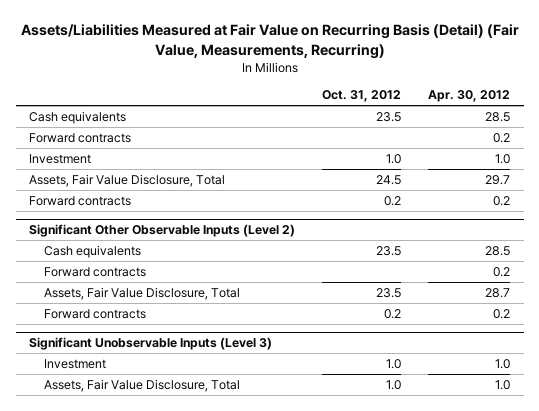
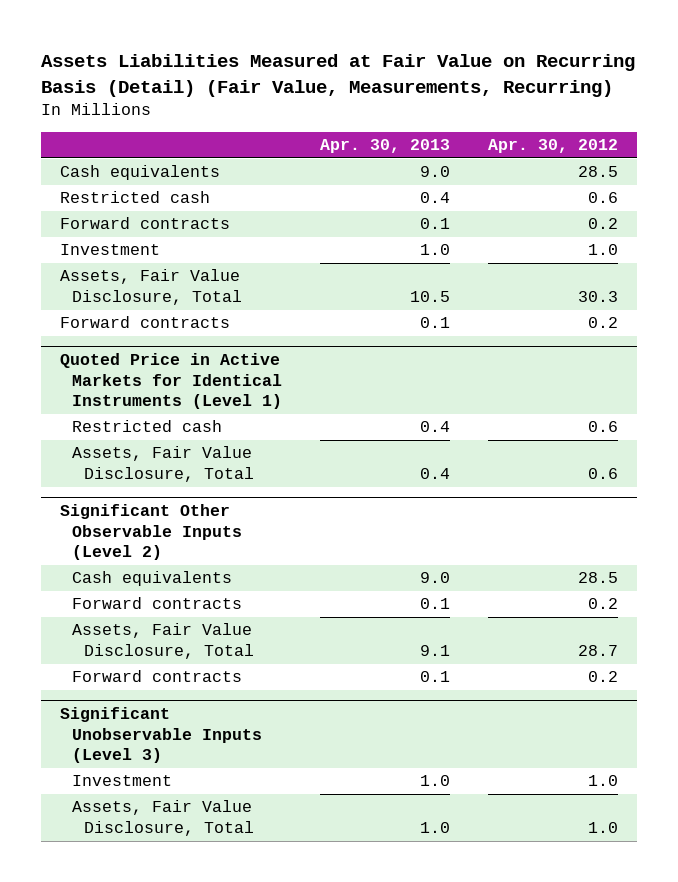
[20,24,519,60] Assets/Liabilities Measured at Fair Value on Recurring Basis (Detail) (Fair Value, Measurements, Recurring) -> [41,54,636,97] Assets Liabilities Measured at Fair Value on Recurring Basis (Detail) (Fair Value, Measurements, Recurring)
[322,90,402,103] Oct. 31, 2012 -> none
none -> [320,139,451,154] Apr. 30, 2013
none -> [60,191,211,204] Restricted cash
[485,174,511,185] 29.7 -> [577,291,618,303] 30.3
none -> [60,352,283,410] Quoted Price in Active Markets for Identical Instruments (Level 1)
none -> [72,420,223,433] Restricted cash
none -> [72,446,255,483] Assets, Fair Value Disclosure, Total

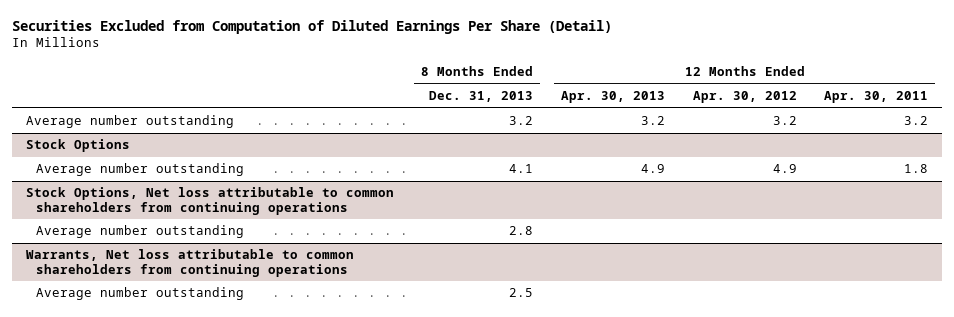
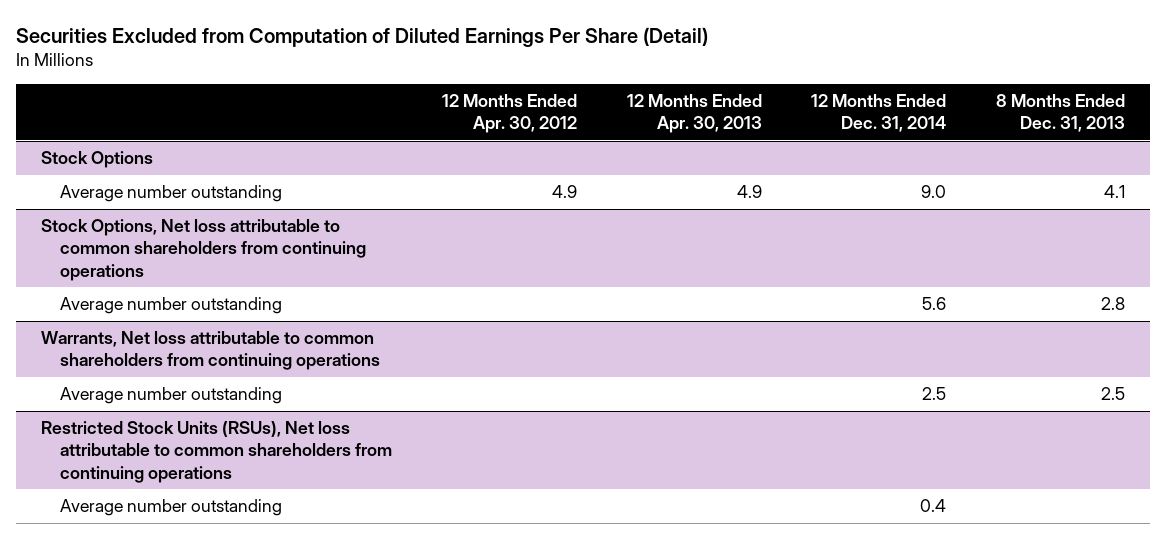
[824,91,929,104] Apr. 30, 2011 -> none
none -> [811,93,947,133] 12 Months Ended Dec. 31, 2014
[25,115,234,129] Average number outstanding -> none
none -> [40,421,393,483] Restricted Stock Units (RSUs), Net loss attributable to common shareholders from continuing operations
none -> [60,499,283,517] Average number outstanding

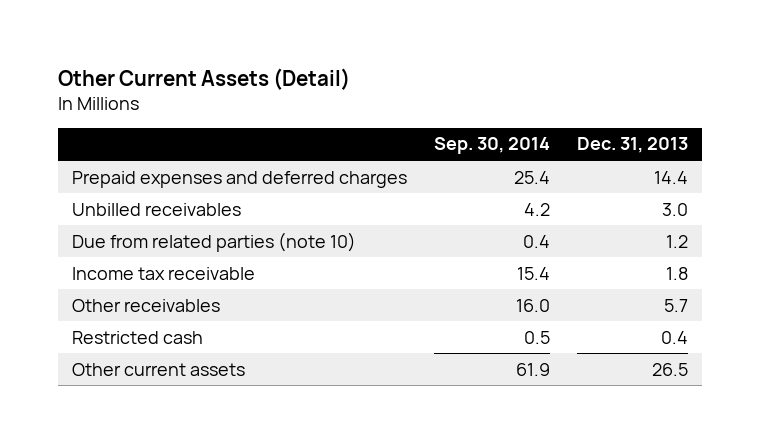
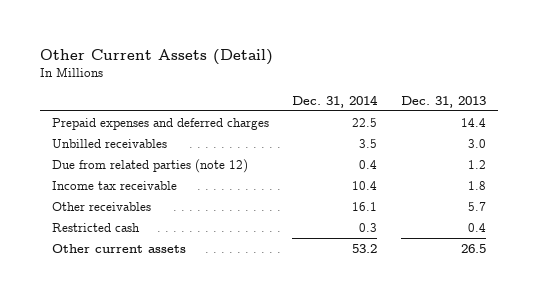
[433,137,550,155] Sep. 30, 2014 -> none
none -> [292,94,379,108] Dec. 31, 2014
[71,231,356,252] Due from related parties (note 10) -> [51,158,248,173] Due from related parties (note 12)

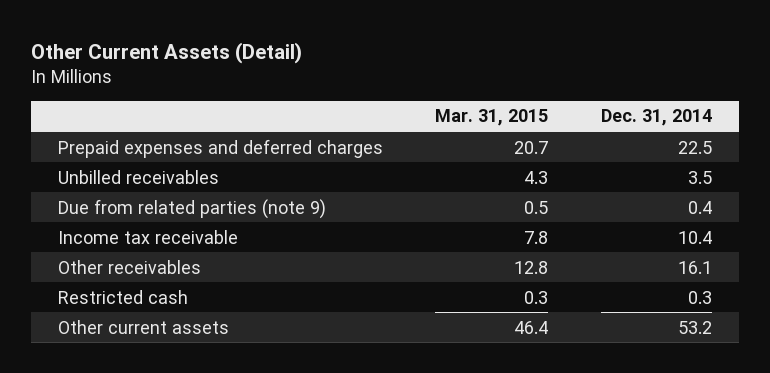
[401,95,487,108] Dec. 31, 2013 -> none
none -> [435,109,549,127] Mar. 31, 2015
[51,158,248,173] Due from related parties (note 12) -> [57,198,326,219] Due from related parties (note 9)

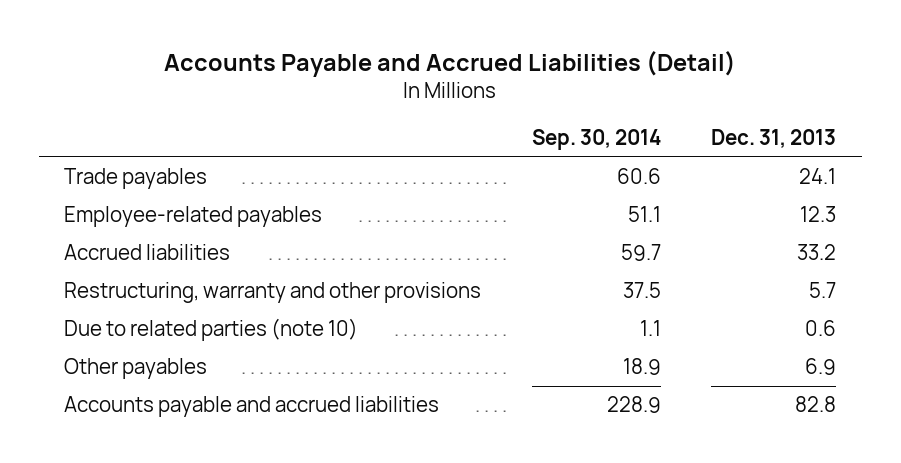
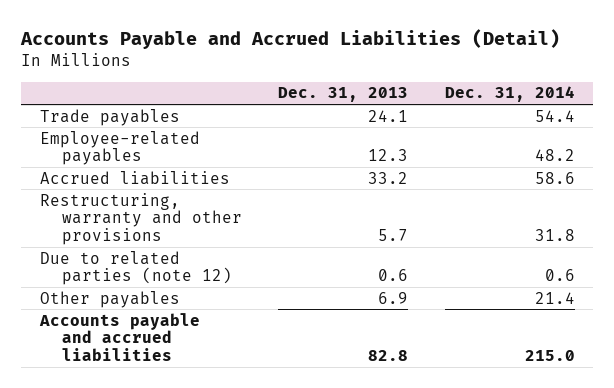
[531,129,661,151] Sep. 30, 2014 -> none
none -> [444,86,575,103] Dec. 31, 2014
[64,318,359,342] Due to related parties (note 10) -> [39,250,232,286] Due to related parties (note 12)

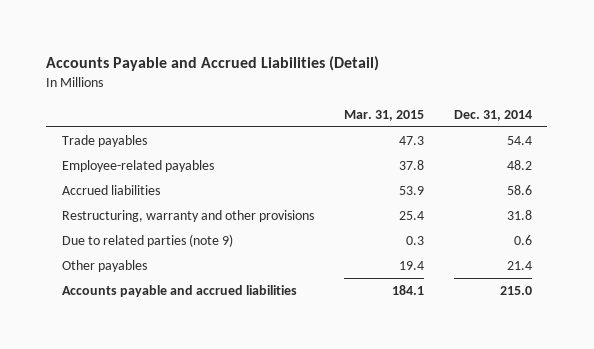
[278,87,409,103] Dec. 31, 2013 -> none
none -> [343,109,424,121] Mar. 31, 2015
[39,250,232,286] Due to related parties (note 12) -> [61,234,233,248] Due to related parties (note 9)

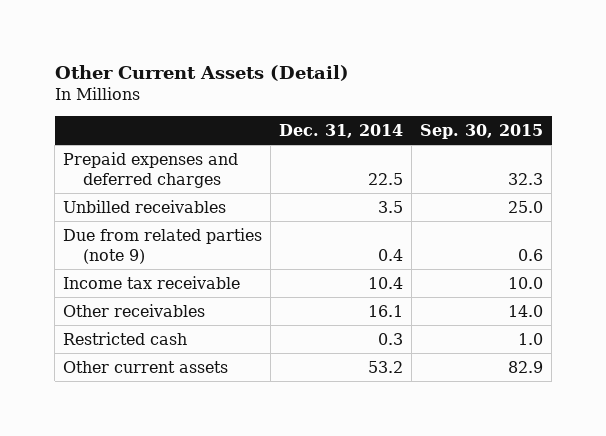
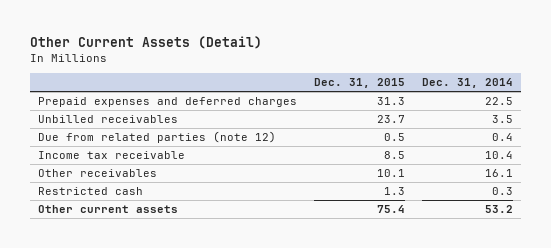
[420,123,544,139] Sep. 30, 2015 -> none
none -> [314,78,406,89] Dec. 31, 2015
[63,227,263,264] Due from related parties (note 9) -> [38,131,277,144] Due from related parties (note 12)

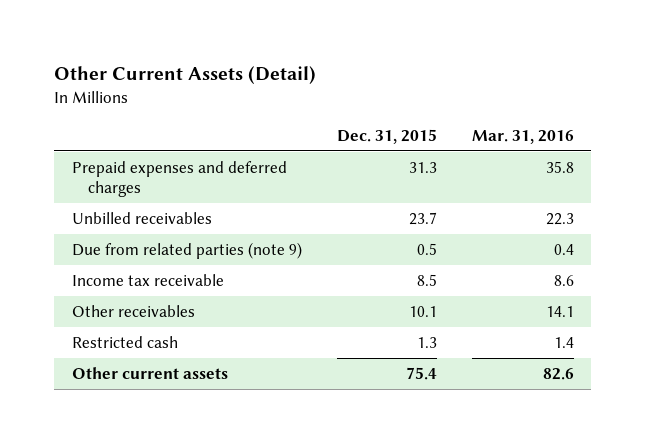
[421,78,513,89] Dec. 31, 2014 -> none
none -> [471,129,574,144] Mar. 31, 2016
[38,131,277,144] Due from related parties (note 12) -> [71,241,302,259] Due from related parties (note 9)

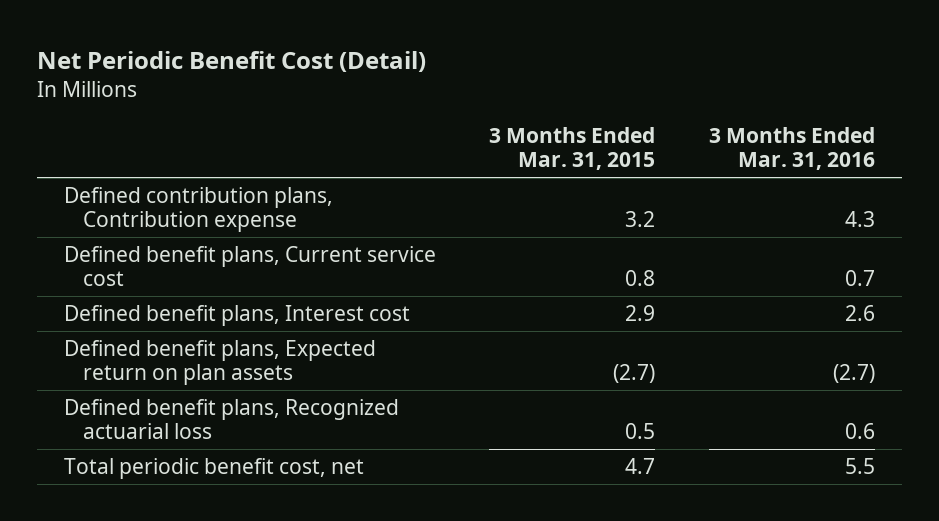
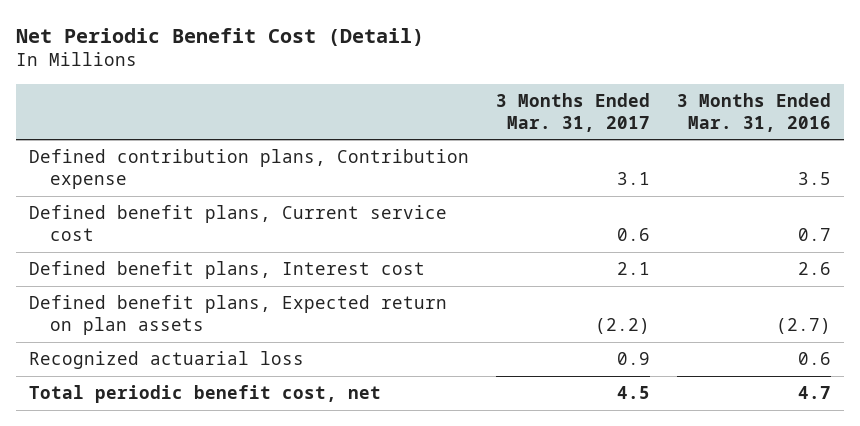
[489,126,656,171] 3 Months Ended Mar. 31, 2015 -> none
none -> [495,93,650,132] 3 Months Ended Mar. 31, 2017
[845,211,876,228] 4.3 -> [797,171,831,185] 3.5
[63,398,399,440] Defined benefit plans, Recognized actuarial loss -> [28,351,304,370] Recognized actuarial loss
[845,457,876,474] 5.5 -> [797,386,831,400] 4.7

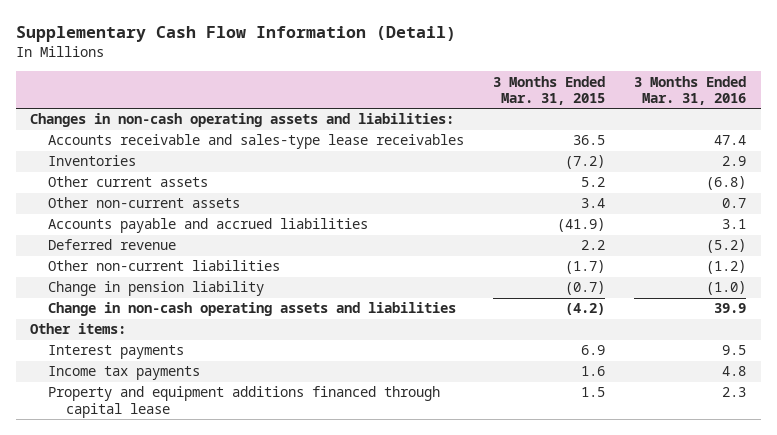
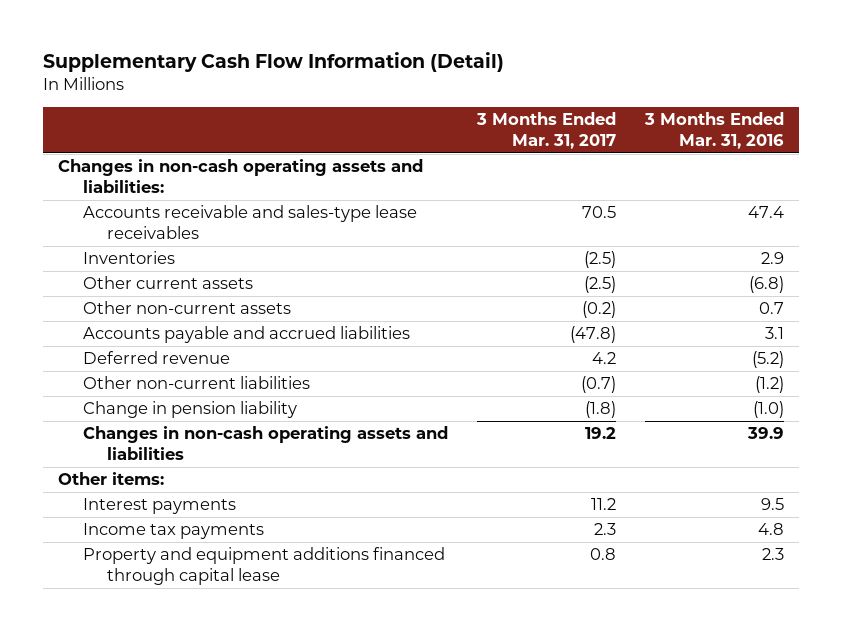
[493,75,606,106] 3 Months Ended Mar. 31, 2015 -> none
none -> [475,111,616,149] 3 Months Ended Mar. 31, 2017
[48,302,457,317] Change in non-cash operating assets and liabilities -> [82,426,448,461] Changes in non-cash operating assets and liabilities

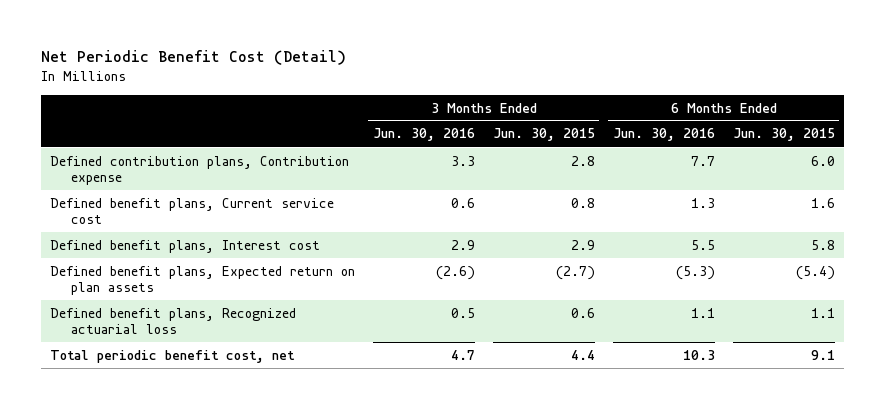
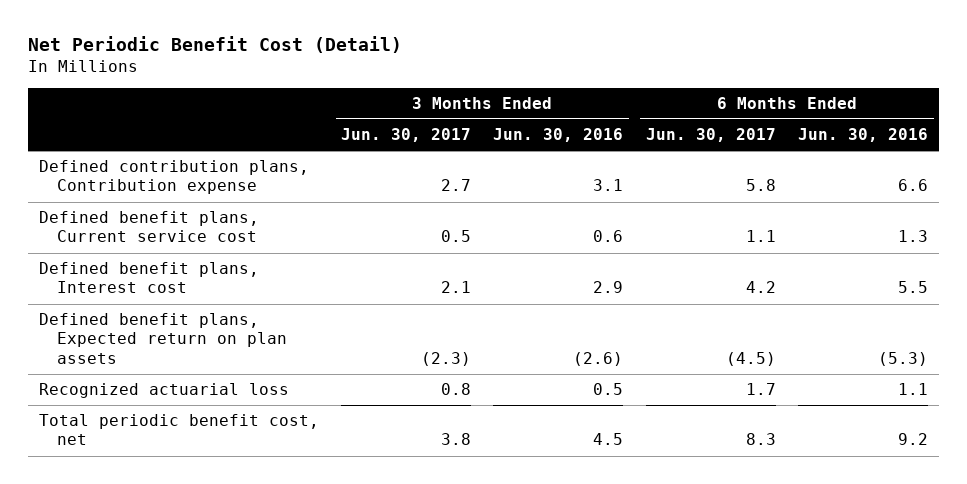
[492,128,595,142] Jun. 30, 2015 -> none
[732,128,835,142] Jun. 30, 2015 -> none
none -> [341,128,472,143] Jun. 30, 2017
none -> [645,128,776,143] Jun. 30, 2017
[450,155,475,166] 3.3 -> [593,179,624,192] 3.1
[690,155,715,166] 7.7 -> [898,179,929,192] 6.6
[49,307,296,335] Defined benefit plans, Recognized actuarial loss -> [38,383,289,399] Recognized actuarial loss
[450,349,475,360] 4.7 -> [593,433,624,446] 4.5
[682,349,715,360] 10.3 -> [898,433,929,446] 9.2

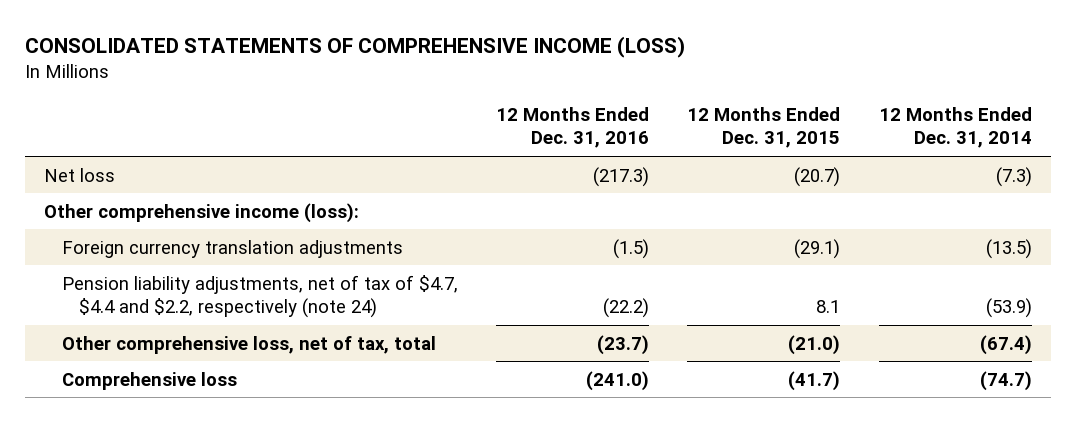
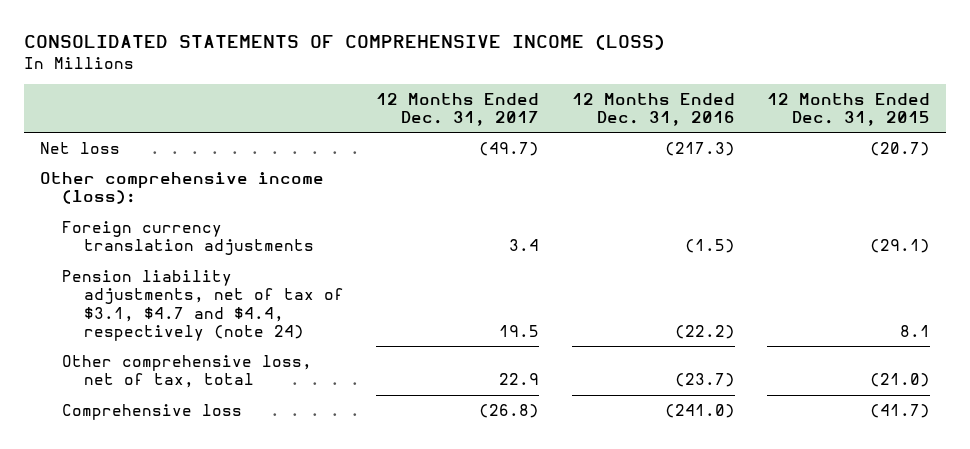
[878,106,1032,149] 12 Months Ended Dec. 31, 2014 -> none
none -> [376,92,540,127] 12 Months Ended Dec. 31, 2017
[61,274,458,319] Pension liability adjustments, net of tax of $4.7, $4.4 and $2.2, respectively (note 24) -> [62,269,345,341] Pension liability adjustments, net of tax of $3.1, $4.7 and $4.4, respectively (note 24)

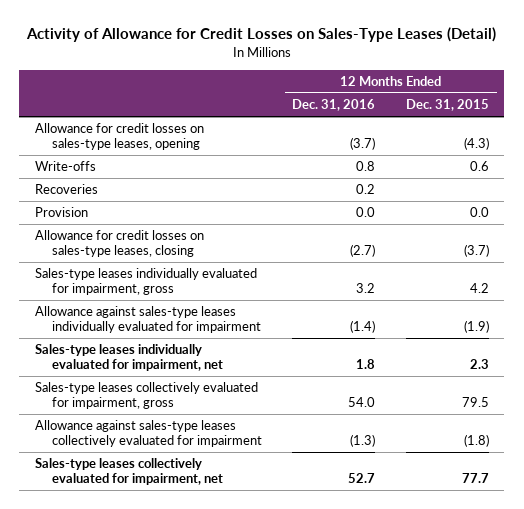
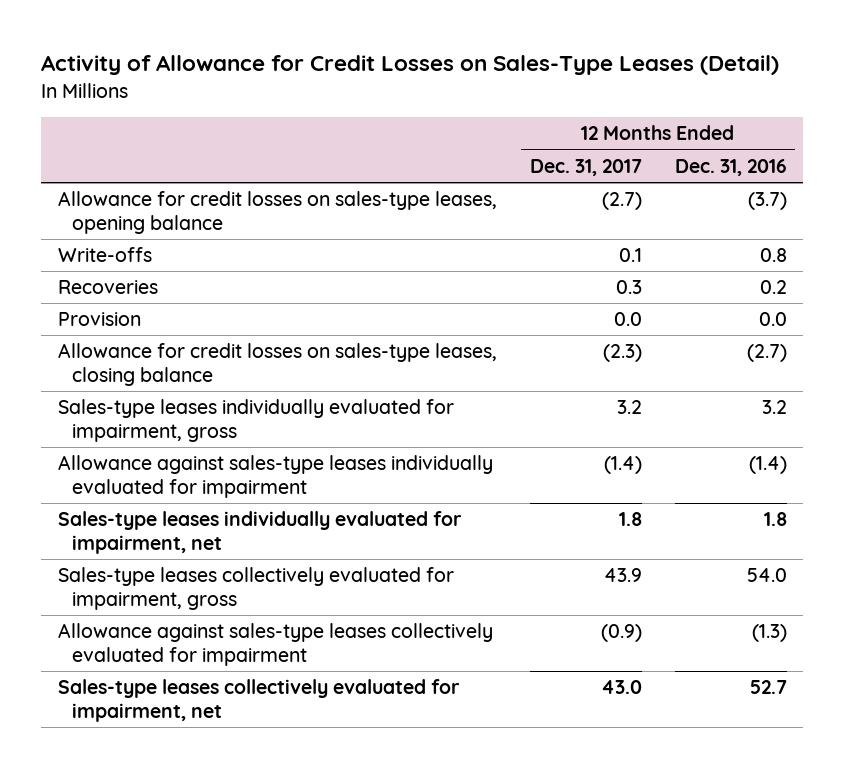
[406,99,490,112] Dec. 31, 2015 -> none
none -> [529,158,642,176] Dec. 31, 2017
[34,123,204,151] Allowance for credit losses on sales-type leases, opening -> [57,191,497,234] Allowance for credit losses on sales-type leases, opening balance
[34,230,204,258] Allowance for credit losses on sales-type leases, closing -> [57,343,497,386] Allowance for credit losses on sales-type leases, closing balance

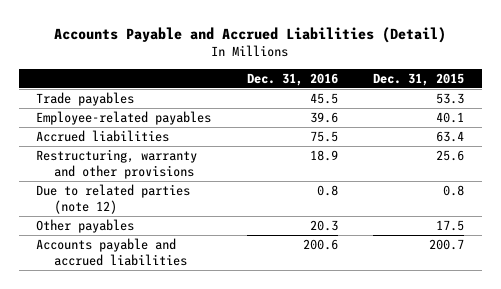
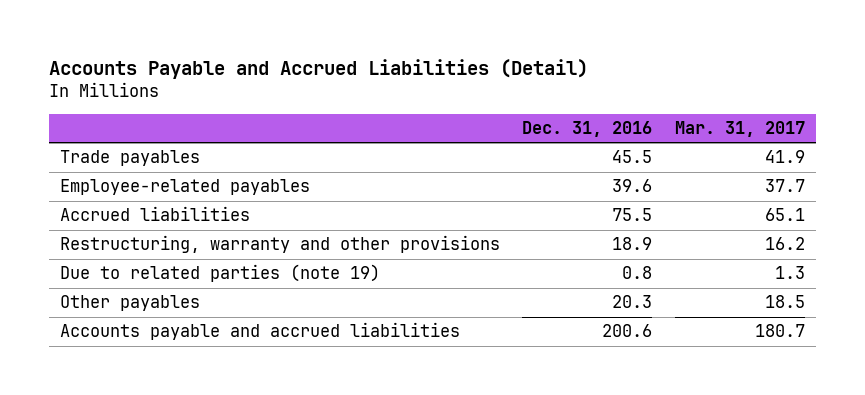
[373,72,465,86] Dec. 31, 2015 -> none
none -> [674,121,805,138] Mar. 31, 2017
[36,184,191,214] Due to related parties (note 12) -> [59,264,380,283] Due to related parties (note 19)

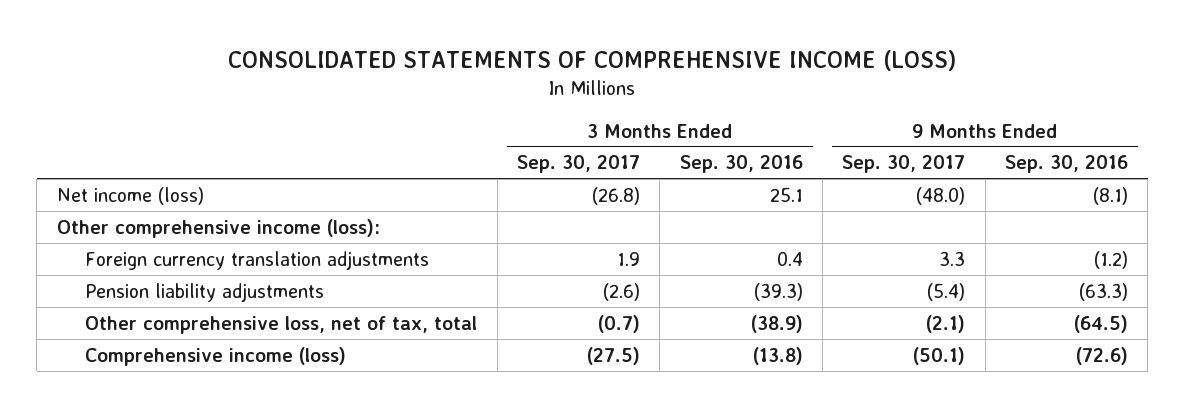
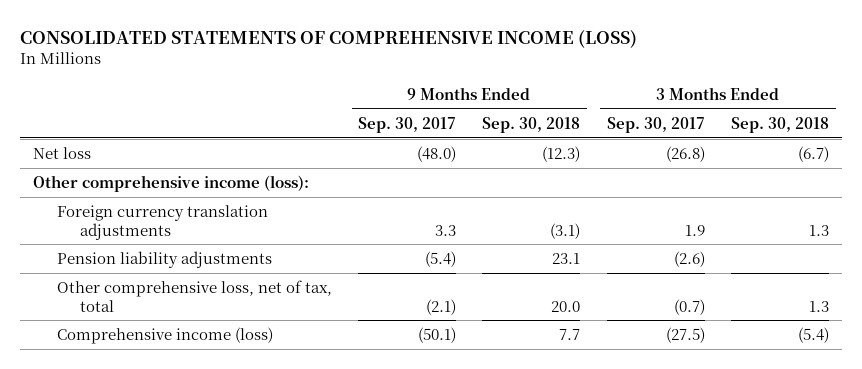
[679,155,803,174] Sep. 30, 2016 -> none
[1004,155,1128,174] Sep. 30, 2016 -> none
none -> [482,116,581,133] Sep. 30, 2018
none -> [731,116,830,133] Sep. 30, 2018
[56,186,204,205] Net income (loss) -> [33,147,92,160] Net loss

